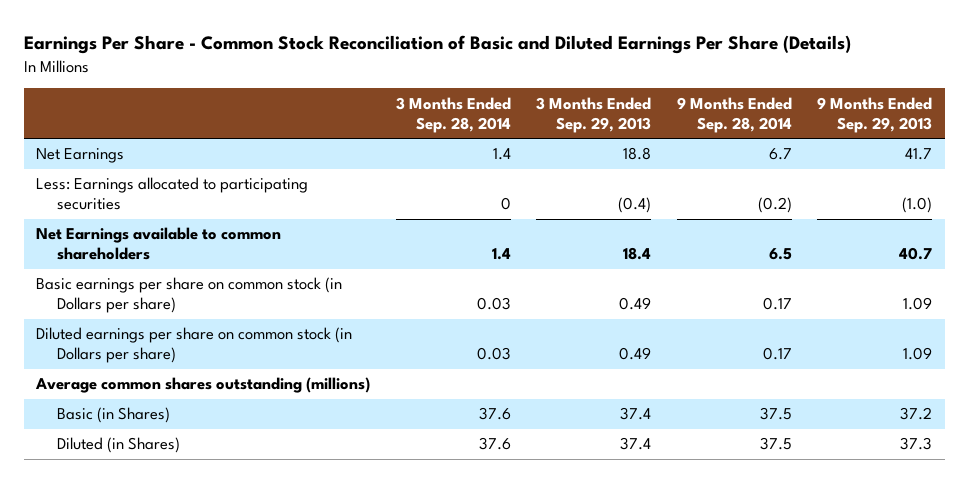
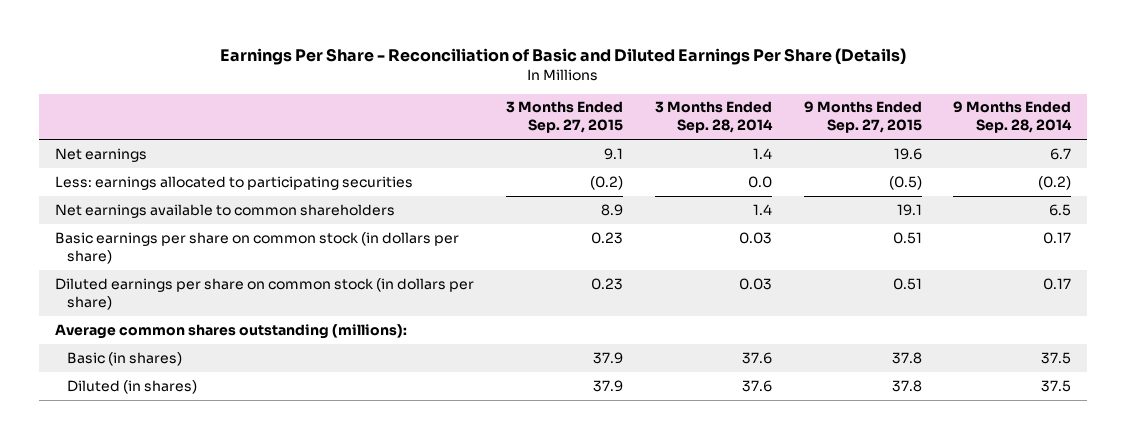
[23,35,851,55] Earnings Per Share - Common Stock Reconciliation of Basic and Diluted Earnings Per Share (Details) -> [220,47,907,65] Earnings Per Share - Reconciliation of Basic and Diluted Earnings Per Share (Details)
[536,96,652,133] 3 Months Ended Sep. 29, 2013 -> none
[817,96,933,133] 9 Months Ended Sep. 29, 2013 -> none
none -> [505,101,623,134] 3 Months Ended Sep. 27, 2015
none -> [803,101,922,134] 9 Months Ended Sep. 27, 2015
[36,148,125,164] Net Earnings -> [55,147,148,162] Net earnings
[36,177,309,211] Less: Earnings allocated to participating securities -> [55,175,414,190] Less: earnings allocated to participating securities
[500,197,511,211] 0 -> [747,175,772,188] 0.0
[36,227,282,261] Net Earnings available to common shareholders -> [55,203,396,218] Net earnings available to common shareholders
[36,277,343,314] Basic earnings per share on common stock (in Dollars per share) -> [55,231,460,264] Basic earnings per share on common stock (in dollars per share)
[36,327,353,364] Diluted earnings per share on common stock (in Dollars per share) -> [55,277,475,310] Diluted earnings per share on common stock (in dollars per share)
[35,377,371,394] Average common shares outstanding (millions) -> [55,323,408,339] Average common shares outstanding (millions):
[56,407,170,424] Basic (in Shares) -> [67,351,183,366] Basic (in shares)
[56,437,180,454] Diluted (in Shares) -> [67,379,198,394] Diluted (in shares)

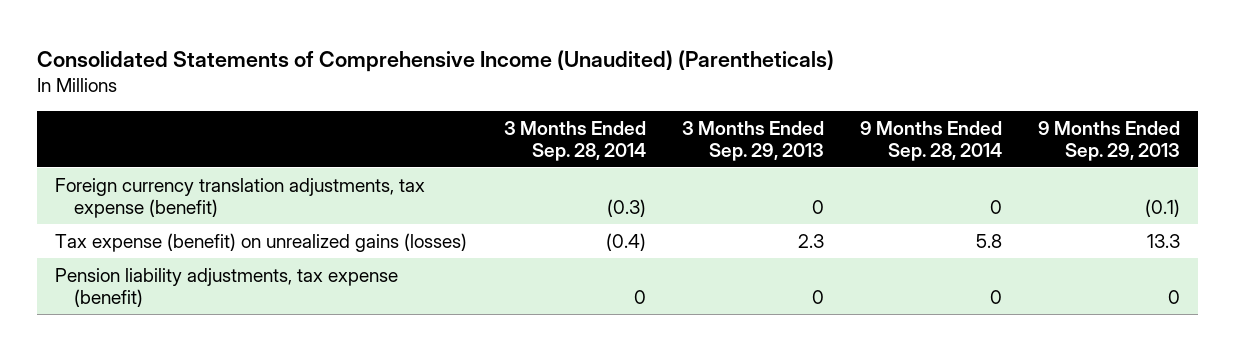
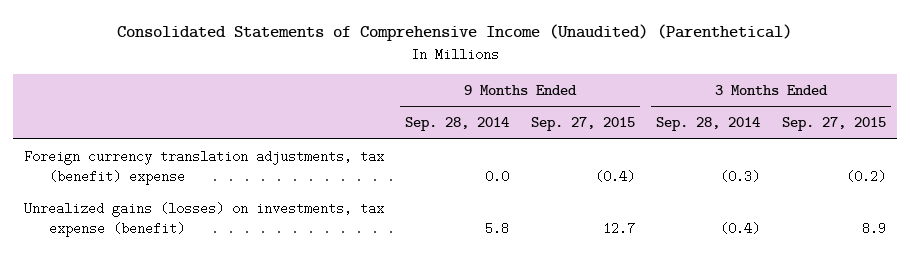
[37,49,835,72] Consolidated Statements of Comprehensive Income (Unaudited) (Parentheticals) -> [116,24,792,42] Consolidated Statements of Comprehensive Income (Unaudited) (Parenthetical)
[681,120,824,161] 3 Months Ended Sep. 29, 2013 -> none
[1037,120,1180,161] 9 Months Ended Sep. 29, 2013 -> none
none -> [530,117,635,132] Sep. 27, 2015
none -> [781,117,886,132] Sep. 27, 2015
[55,267,399,307] Pension liability adjustments, tax expense (benefit) -> none
[55,177,426,218] Foreign currency translation adjustments, tax expense (benefit) -> [23,149,384,185] Foreign currency translation adjustments, tax (benefit) expense
[989,199,1002,214] 0 -> [485,169,510,183] 0.0
[55,232,468,252] Tax expense (benefit) on unrealized gains (losses) -> [23,201,384,237] Unrealized gains (losses) on investments, tax expense (benefit)

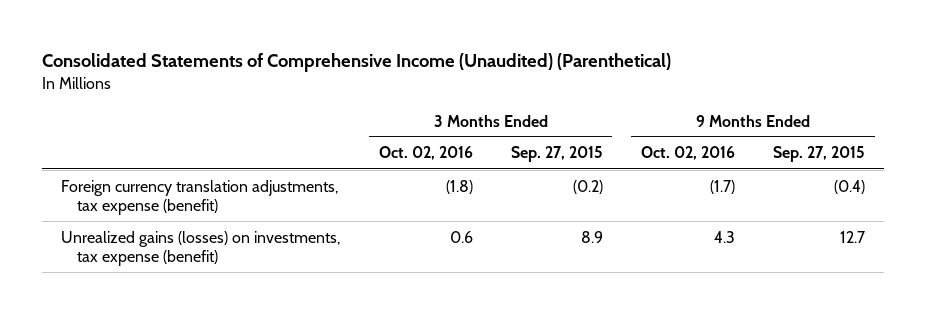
[405,117,510,132] Sep. 28, 2014 -> none
[656,117,761,132] Sep. 28, 2014 -> none
none -> [378,146,473,161] Oct. 02, 2016
none -> [640,146,735,161] Oct. 02, 2016
[23,149,384,185] Foreign currency translation adjustments, tax (benefit) expense -> [61,179,339,215] Foreign currency translation adjustments, tax expense (benefit)

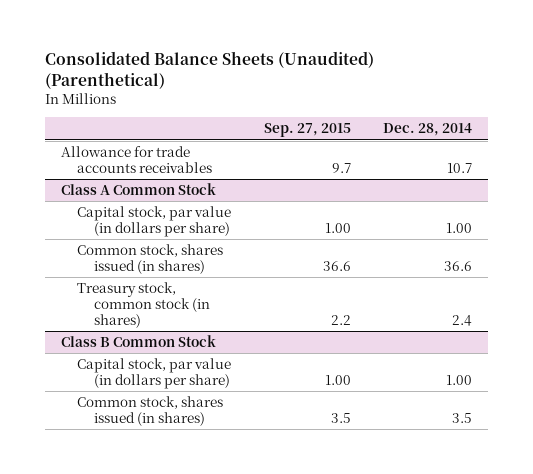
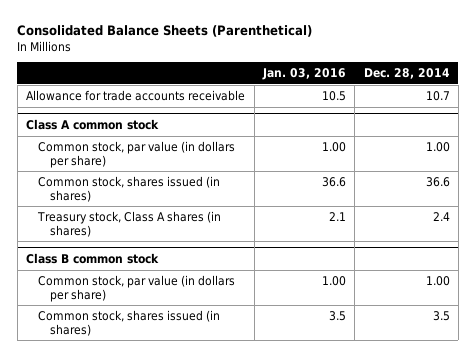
[44,51,374,89] Consolidated Balance Sheets (Unaudited) (Parenthetical) -> [17,25,313,38] Consolidated Balance Sheets (Parenthetical)
[263,123,351,138] Sep. 27, 2015 -> none
none -> [261,68,346,81] Jan. 03, 2016
[60,146,213,174] Allowance for trade accounts receivables -> [26,90,246,102] Allowance for trade accounts receivable
[60,183,216,196] Class A Common Stock -> [26,118,160,130] Class A common stock
[77,206,232,238] Capital stock, par value (in dollars per share) -> [38,141,236,168] Common stock, par value (in dollars per share)
[77,282,210,329] Treasury stock, common stock (in shares) -> [37,211,222,237] Treasury stock, Class A shares (in shares)
[60,335,216,348] Class B Common Stock -> [26,252,160,264] Class B common stock
[77,358,232,390] Capital stock, par value (in dollars per share) -> [38,275,236,302] Common stock, par value (in dollars per share)

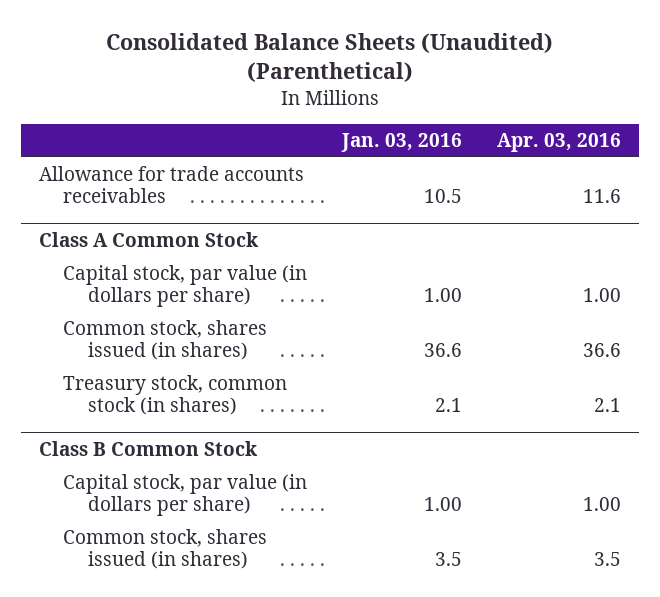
[17,25,313,38] Consolidated Balance Sheets (Parenthetical) -> [106,33,554,83] Consolidated Balance Sheets (Unaudited) (Parenthetical)
[363,68,450,80] Dec. 28, 2014 -> none
none -> [497,132,622,152] Apr. 03, 2016
[26,90,246,102] Allowance for trade accounts receivable -> [38,166,304,204] Allowance for trade accounts receivables
[26,118,160,130] Class A common stock -> [38,232,259,248] Class A Common Stock
[38,141,236,168] Common stock, par value (in dollars per share) -> [63,265,308,308] Capital stock, par value (in dollars per share)
[37,211,222,237] Treasury stock, Class A shares (in shares) -> [63,375,288,416] Treasury stock, common stock (in shares)
[26,252,160,264] Class B common stock -> [38,441,258,457] Class B Common Stock
[38,275,236,302] Common stock, par value (in dollars per share) -> [63,474,308,517] Capital stock, par value (in dollars per share)

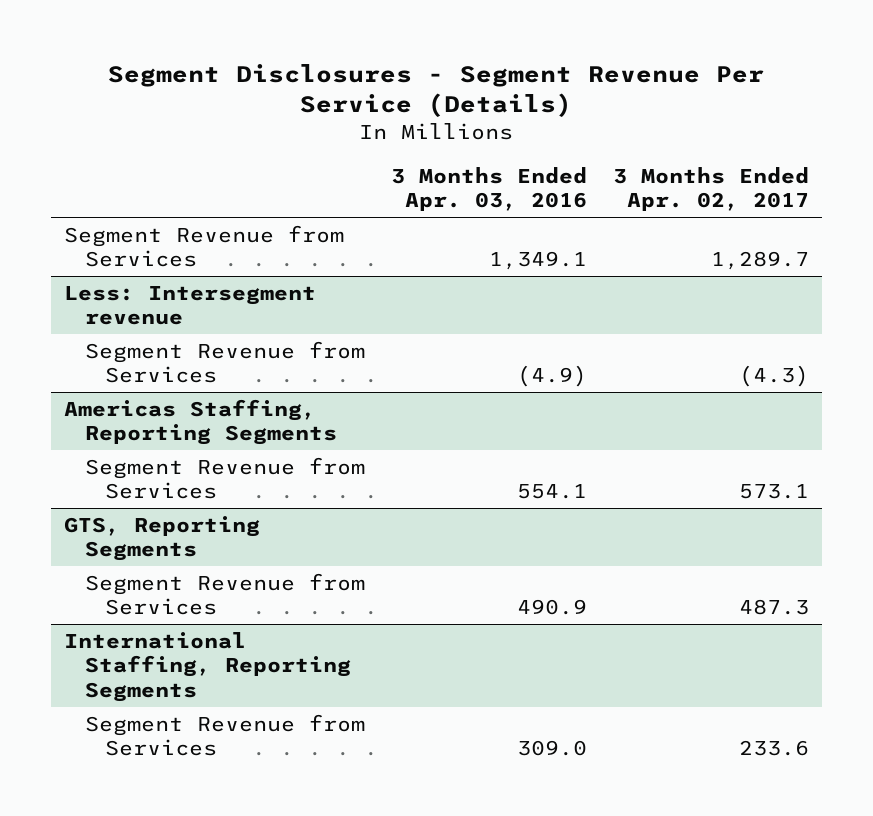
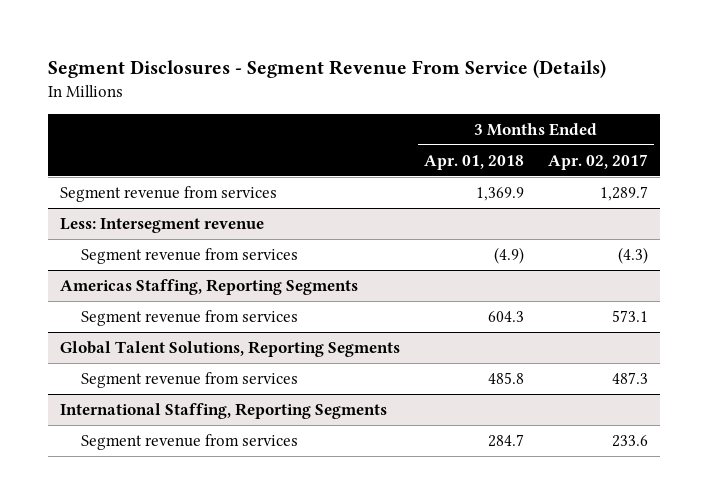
[108,63,765,118] Segment Disclosures - Segment Revenue Per Service (Details) -> [47,59,606,79] Segment Disclosures - Segment Revenue From Service (Details)
[390,166,587,212] 3 Months Ended Apr. 03, 2016 -> none
none -> [423,154,524,170] Apr. 01, 2018
[64,224,345,268] Segment Revenue from Services -> [59,186,277,203] Segment revenue from services
[84,340,365,384] Segment Revenue from Services -> [81,248,299,265] Segment revenue from services
[64,515,261,562] GTS, Reporting Segments -> none
[84,456,365,500] Segment Revenue from Services -> [81,310,299,327] Segment revenue from services
none -> [59,341,400,358] Global Talent Solutions, Reporting Segments
[84,572,365,616] Segment Revenue from Services -> [81,372,299,389] Segment revenue from services
[84,713,365,757] Segment Revenue from Services -> [81,434,299,451] Segment revenue from services

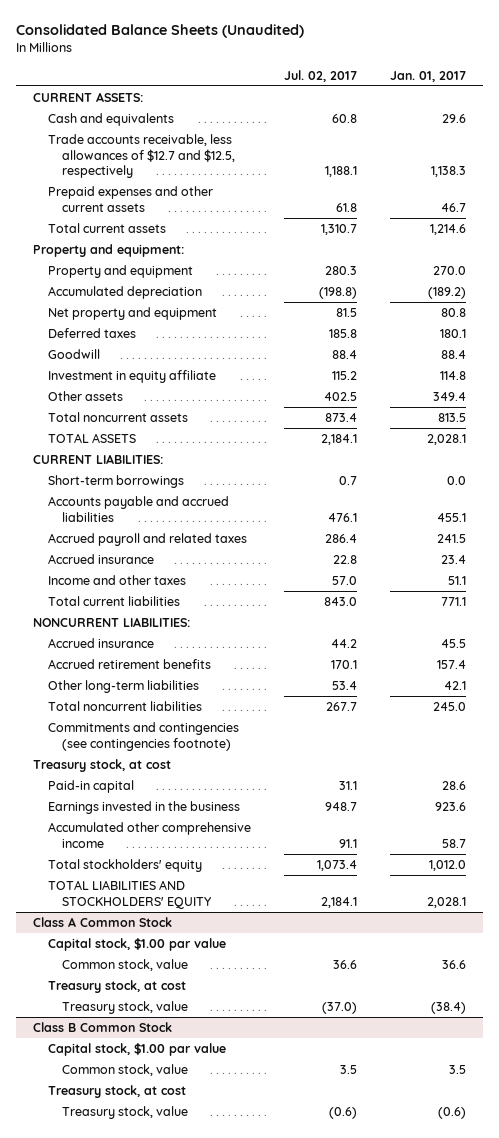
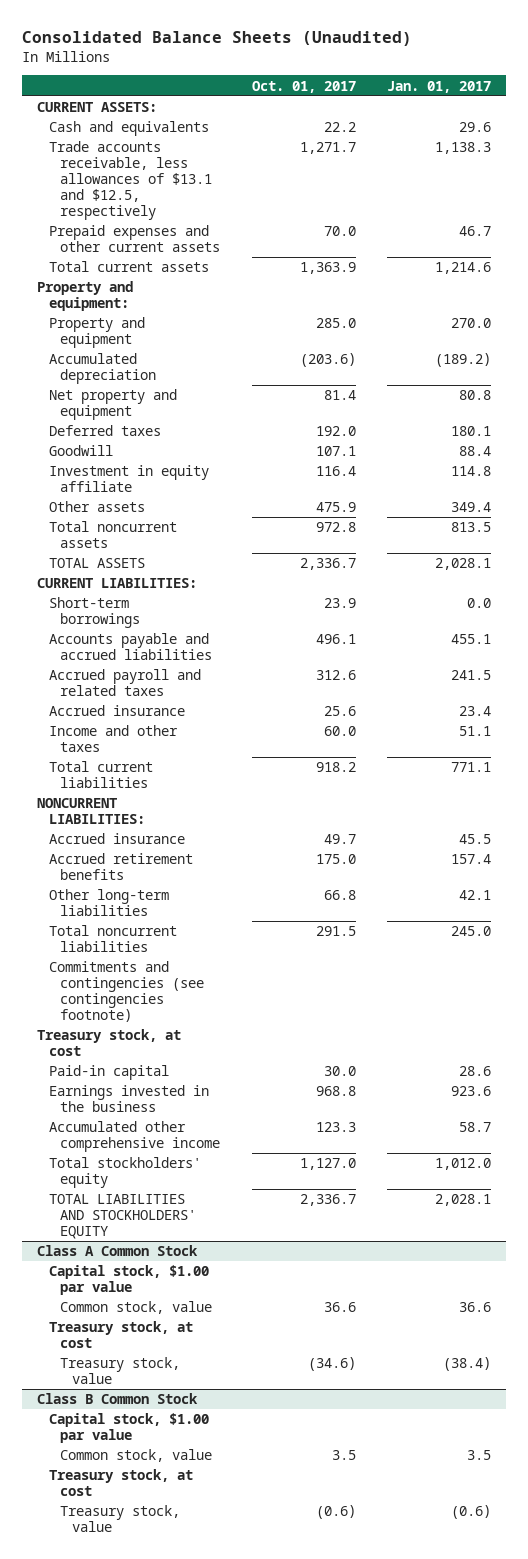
[283,69,357,82] Jul. 02, 2017 -> none
none -> [251,80,356,93] Oct. 01, 2017
[47,133,236,179] Trade accounts receivable, less allowances of $12.7 and $12.5, respectively -> [48,141,213,220] Trade accounts receivable, less allowances of $13.1 and $12.5, respectively

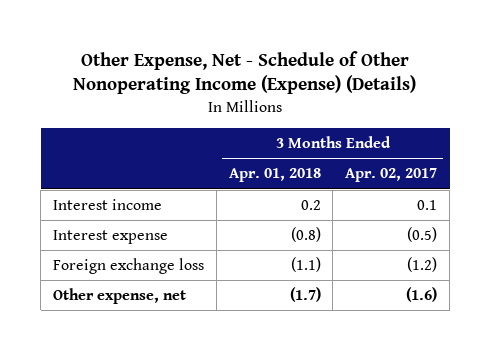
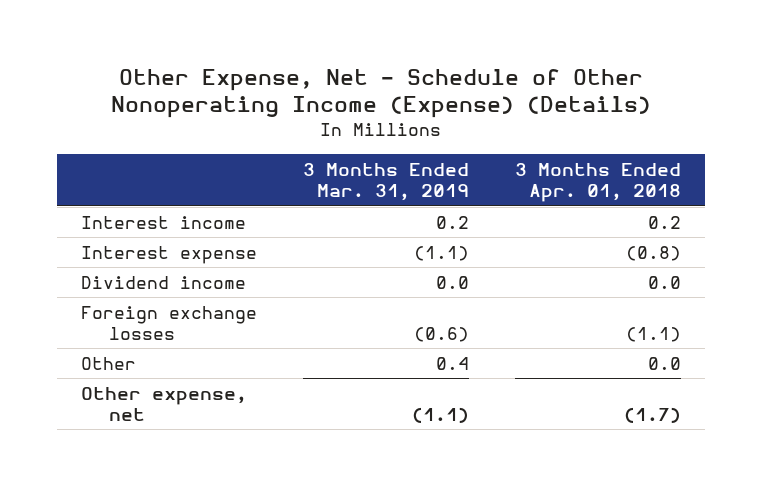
[345,168,438,183] Apr. 02, 2017 -> none
none -> [303,162,470,202] 3 Months Ended Mar. 31, 2019
none -> [80,275,246,289] Dividend income
[53,258,205,275] Foreign exchange loss -> [80,305,257,341] Foreign exchange losses
none -> [80,356,136,370] Other

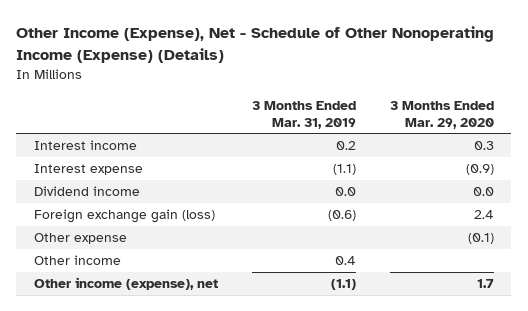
[111,68,652,119] Other Expense, Net - Schedule of Other Nonoperating Income (Expense) (Details) -> [16,26,495,64] Other Income (Expense), Net - Schedule of Other Nonoperating Income (Expense) (Details)
[515,162,682,203] 3 Months Ended Apr. 01, 2018 -> none
none -> [389,100,494,129] 3 Months Ended Mar. 29, 2020
[80,305,257,341] Foreign exchange losses -> [33,209,215,224] Foreign exchange gain (loss)
none -> [33,233,127,245] Other expense
[80,356,136,370] Other -> [33,255,121,266] Other income
[80,386,247,422] Other expense, net -> [33,277,218,291] Other income (expense), net

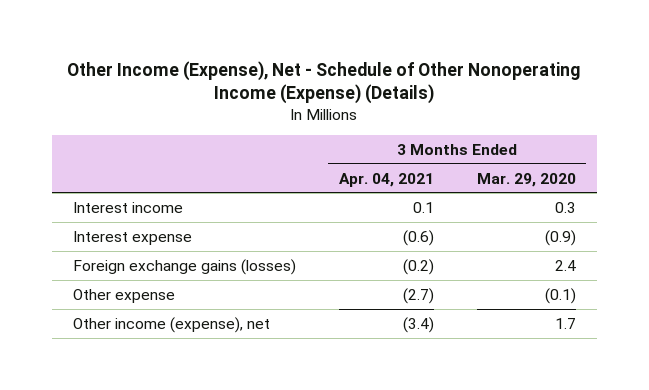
[251,100,356,129] 3 Months Ended Mar. 31, 2019 -> none
none -> [338,172,434,187] Apr. 04, 2021
[33,186,140,197] Dividend income -> none
[33,209,215,224] Foreign exchange gain (loss) -> [73,258,297,275] Foreign exchange gains (losses)
[33,255,121,266] Other income -> none

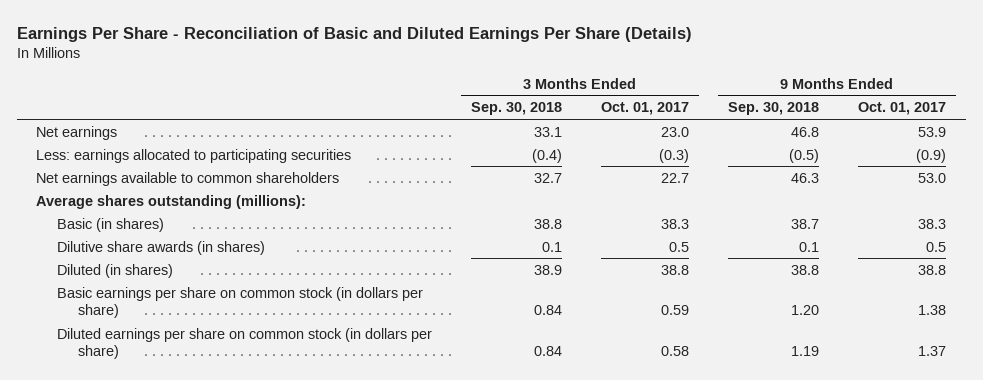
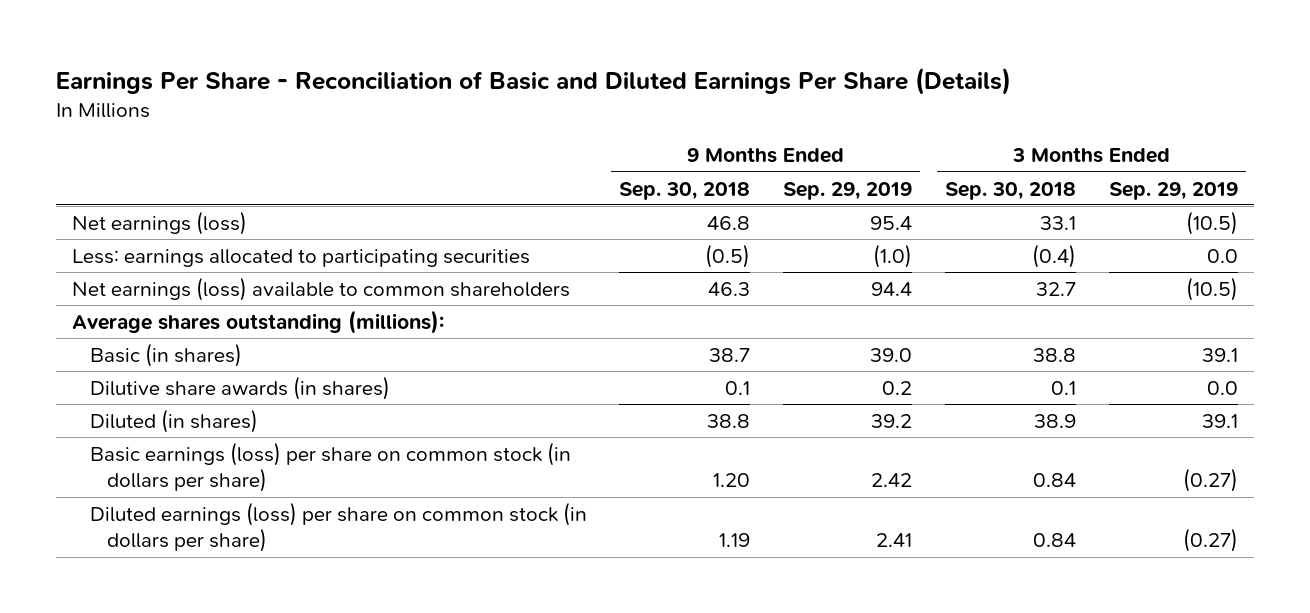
[601,102,690,116] Oct. 01, 2017 -> none
[858,102,947,116] Oct. 01, 2017 -> none
none -> [783,181,913,200] Sep. 29, 2019
none -> [1108,181,1238,200] Sep. 29, 2019
[36,125,118,140] Net earnings -> [72,210,248,235] Net earnings (loss)
[36,171,340,186] Net earnings available to common shareholders -> [72,276,571,301] Net earnings (loss) available to common shareholders
[57,286,424,318] Basic earnings per share on common stock (in dollars per share) -> [89,441,571,493] Basic earnings (loss) per share on common stock (in dollars per share)
[57,327,433,359] Diluted earnings per share on common stock (in dollars per share) -> [89,501,587,553] Diluted earnings (loss) per share on common stock (in dollars per share)

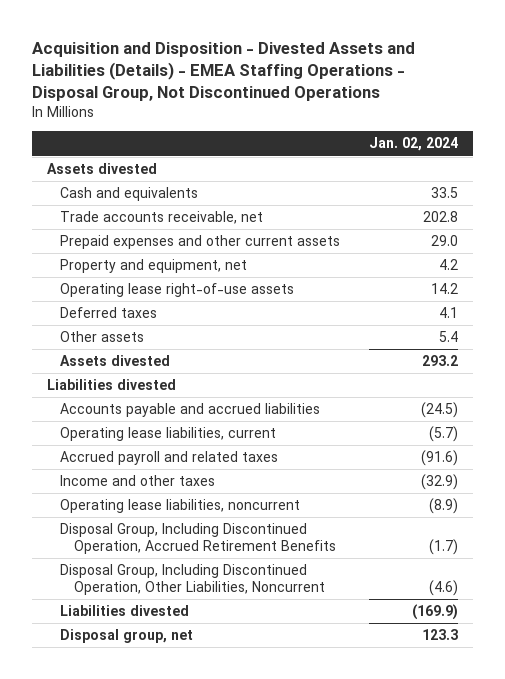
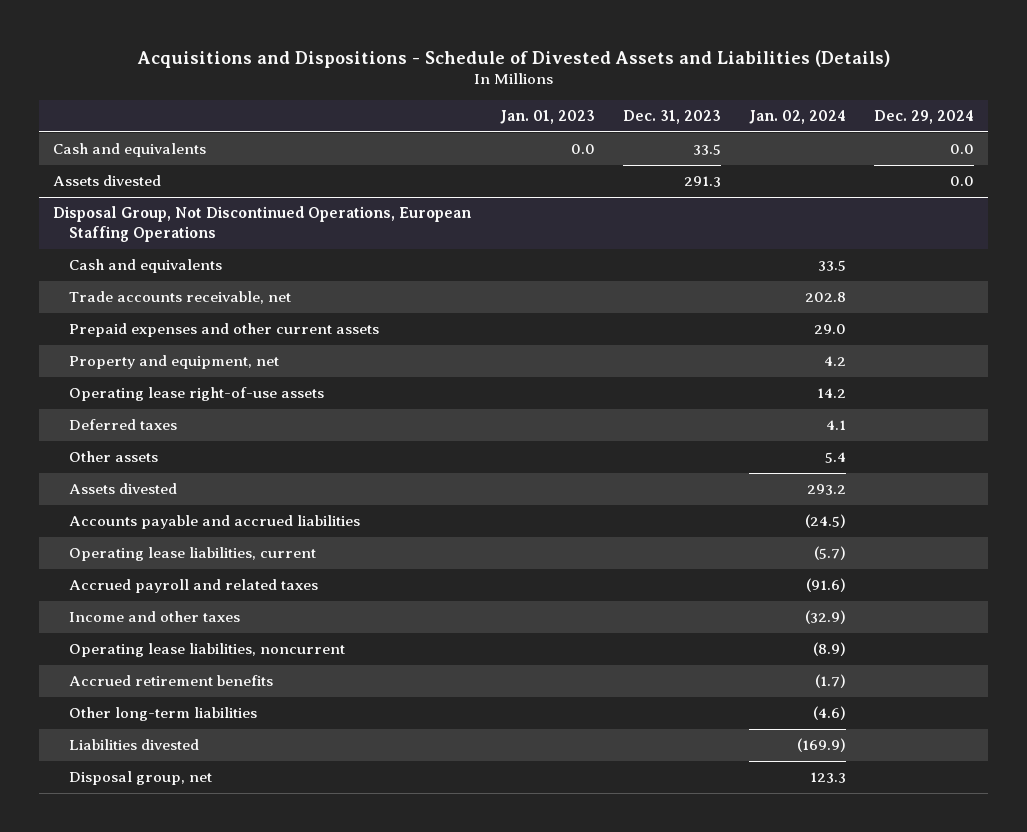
[32,42,416,102] Acquisition and Disposition - Divested Assets and Liabilities (Details) - EMEA Staffing Operations - Disposal Group, Not Discontinued Operations -> [136,49,890,68] Acquisitions and Dispositions - Schedule of Divested Assets and Liabilities (Details)
none -> [499,110,595,125] Jan. 01, 2023
none -> [622,110,721,125] Dec. 31, 2023
none -> [873,110,974,125] Dec. 29, 2024
none -> [53,143,207,158] Cash and equivalents
none -> [53,206,472,243] Disposal Group, Not Discontinued Operations, European Staffing Operations
[46,379,176,391] Liabilities divested -> none
[60,523,337,555] Disposal Group, Including Discontinued Operation, Accrued Retirement Benefits -> [69,675,274,687] Accrued retirement benefits
[60,564,326,596] Disposal Group, Including Discontinued Operation, Other Liabilities, Noncurrent -> [69,707,258,722] Other long-term liabilities

